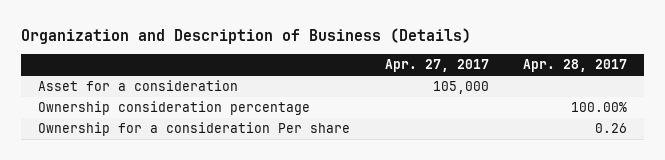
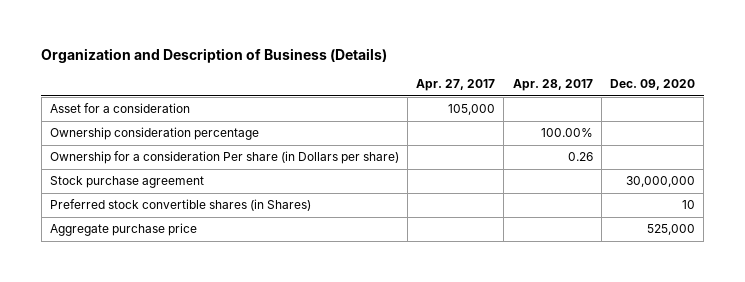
none -> [609,79,695,91] Dec. 09, 2020
[38,122,351,137] Ownership for a consideration Per share -> [49,151,399,165] Ownership for a consideration Per share (in Dollars per share)
none -> [49,176,204,189] Stock purchase agreement
none -> [49,199,311,212] Preferred stock convertible shares (in Shares)
none -> [49,223,197,237] Aggregate purchase price

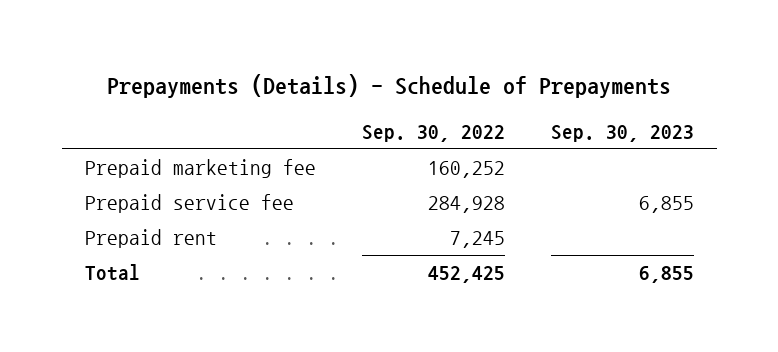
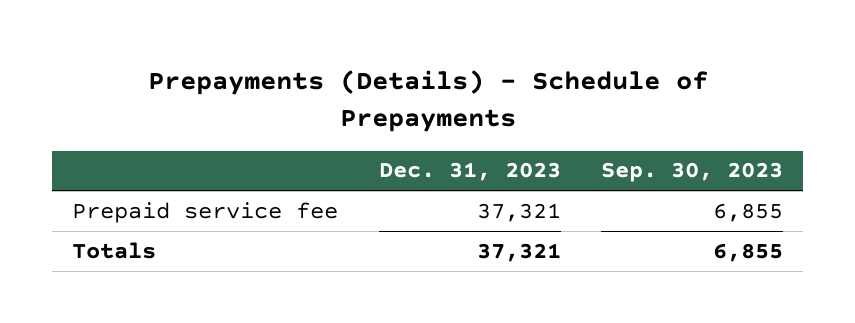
[361,124,505,142] Sep. 30, 2022 -> none
none -> [378,162,561,182] Dec. 31, 2023
[84,159,316,179] Prepaid marketing fee -> none
[84,229,217,249] Prepaid rent -> none
[84,264,140,282] Total -> [71,241,156,259] Totals

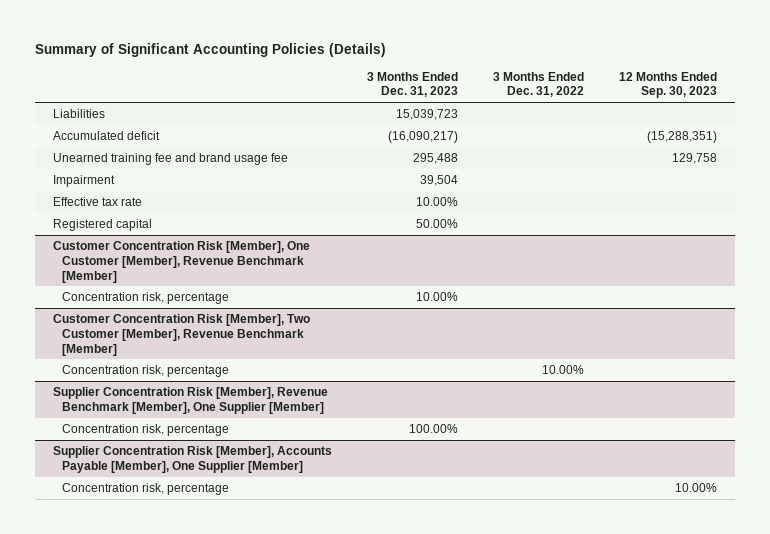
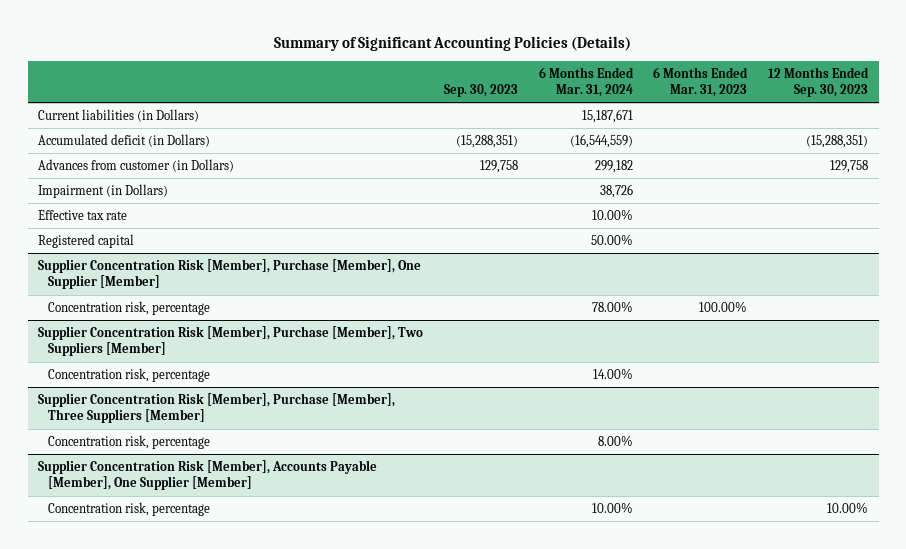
[367,71,459,98] 3 Months Ended Dec. 31, 2023 -> none
[493,71,585,98] 3 Months Ended Dec. 31, 2022 -> none
none -> [443,84,518,98] Sep. 30, 2023
none -> [538,66,634,98] 6 Months Ended Mar. 31, 2024
none -> [653,66,749,98] 6 Months Ended Mar. 31, 2023
[52,109,105,119] Liabilities -> [38,108,200,122] Current liabilities (in Dollars)
[52,131,160,141] Accumulated deficit -> [38,133,211,147] Accumulated deficit (in Dollars)
[52,153,288,166] Unearned training fee and brand usage fee -> [38,158,235,172] Advances from customer (in Dollars)
[52,175,115,188] Impairment -> [38,183,169,198] Impairment (in Dollars)
[52,241,310,283] Customer Concentration Risk [Member], One Customer [Member], Revenue Benchmark [Member] -> none
[61,292,229,305] Concentration risk, percentage -> none
[52,314,310,356] Customer Concentration Risk [Member], Two Customer [Member], Revenue Benchmark [Member] -> none
[61,365,229,378] Concentration risk, percentage -> none
[52,387,328,414] Supplier Concentration Risk [Member], Revenue Benchmark [Member], One Supplier [Member] -> [38,258,422,290] Supplier Concentration Risk [Member], Purchase [Member], One Supplier [Member]
none -> [38,325,424,357] Supplier Concentration Risk [Member], Purchase [Member], Two Suppliers [Member]
none -> [48,367,211,382] Concentration risk, percentage
none -> [38,392,396,424] Supplier Concentration Risk [Member], Purchase [Member], Three Suppliers [Member]
none -> [48,434,211,449] Concentration risk, percentage

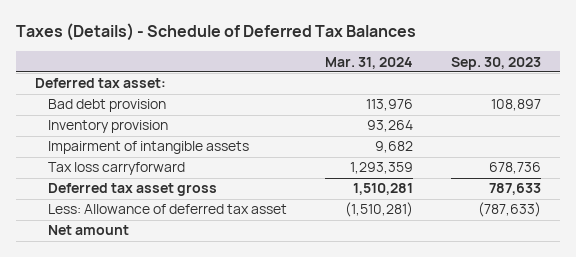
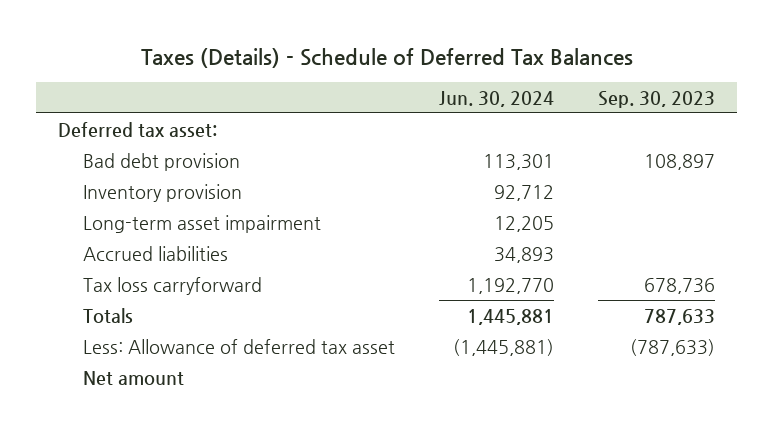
[325,56,414,69] Mar. 31, 2024 -> none
none -> [439,90,555,107] Jun. 30, 2024
[48,141,250,155] Impairment of intangible assets -> none
none -> [83,214,322,233] Long-term asset impairment
none -> [83,245,229,261] Accrued liabilities
[48,183,218,197] Deferred tax asset gross -> [83,307,134,323] Totals

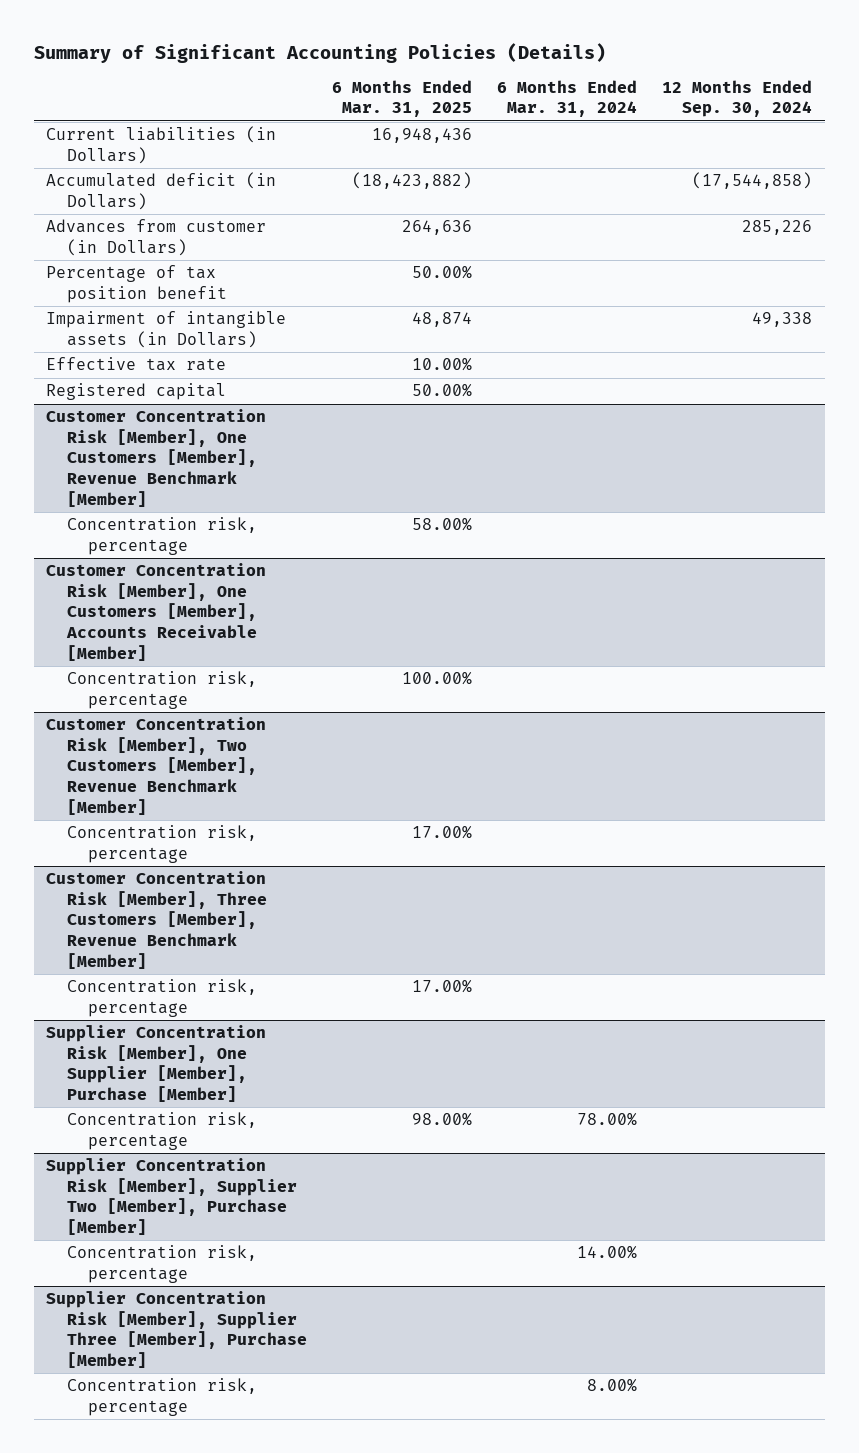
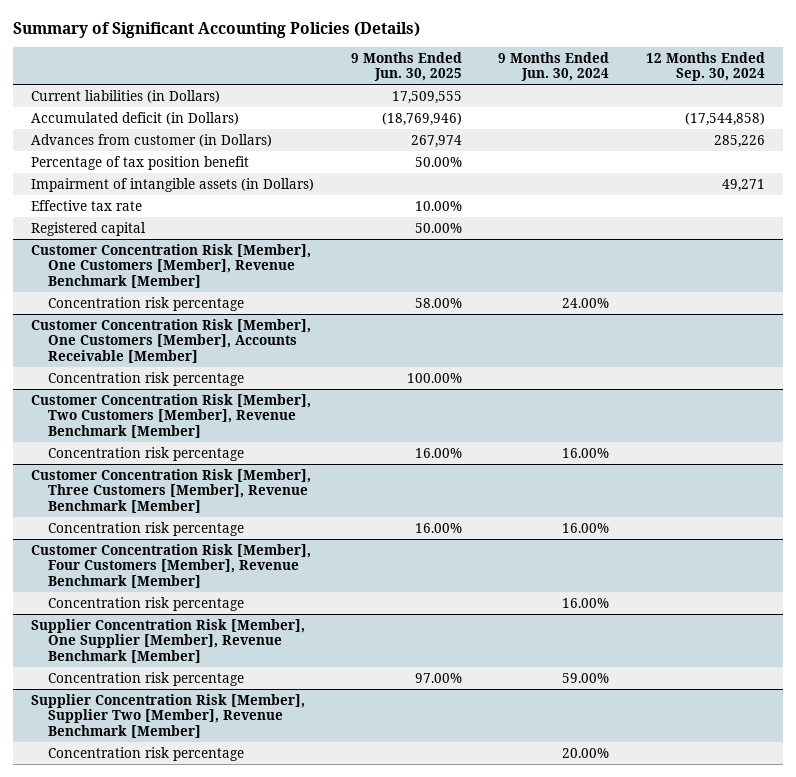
[332,79,473,118] 6 Months Ended Mar. 31, 2025 -> none
[497,79,638,118] 6 Months Ended Mar. 31, 2024 -> none
none -> [350,51,462,82] 9 Months Ended Jun. 30, 2025
none -> [498,51,610,82] 9 Months Ended Jun. 30, 2024
[752,312,813,328] 49,338 -> [721,178,765,192] 49,271
[67,517,258,555] Concentration risk, percentage -> [47,296,244,311] Concentration risk percentage
[67,671,258,709] Concentration risk, percentage -> [47,371,244,386] Concentration risk percentage
[67,825,258,863] Concentration risk, percentage -> [47,446,244,461] Concentration risk percentage
[46,1291,308,1369] Supplier Concentration Risk [Member], Supplier Three [Member], Purchase [Member] -> none
[67,1378,258,1416] Concentration risk, percentage -> none
[67,979,258,1017] Concentration risk, percentage -> [47,521,244,536] Concentration risk percentage
none -> [31,543,312,588] Customer Concentration Risk [Member], Four Customers [Member], Revenue Benchmark [Member]
none -> [47,596,244,611] Concentration risk percentage
[46,1025,267,1103] Supplier Concentration Risk [Member], One Supplier [Member], Purchase [Member] -> [31,618,306,663] Supplier Concentration Risk [Member], One Supplier [Member], Revenue Benchmark [Member]
[67,1112,258,1150] Concentration risk, percentage -> [47,671,244,686] Concentration risk percentage
[46,1158,298,1236] Supplier Concentration Risk [Member], Supplier Two [Member], Purchase [Member] -> [31,693,306,738] Supplier Concentration Risk [Member], Supplier Two [Member], Revenue Benchmark [Member]
[67,1245,258,1283] Concentration risk, percentage -> [47,746,244,761] Concentration risk percentage

